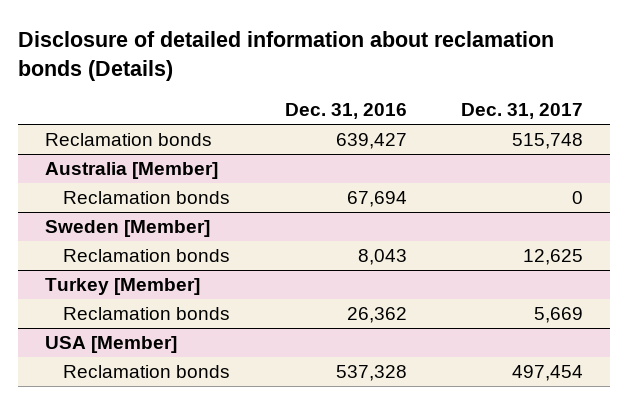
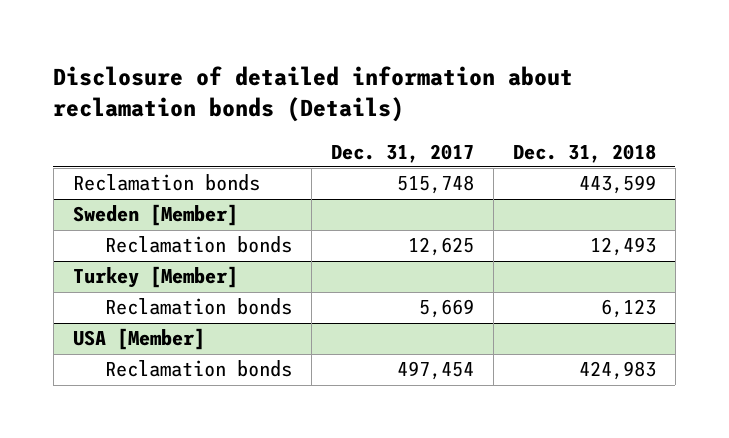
[284,103,407,120] Dec. 31, 2016 -> none
none -> [512,143,656,163] Dec. 31, 2018
[45,162,219,180] Australia [Member] -> none
[63,191,231,205] Reclamation bonds -> none

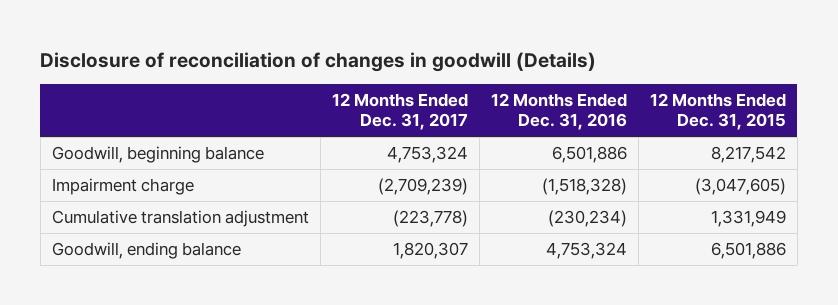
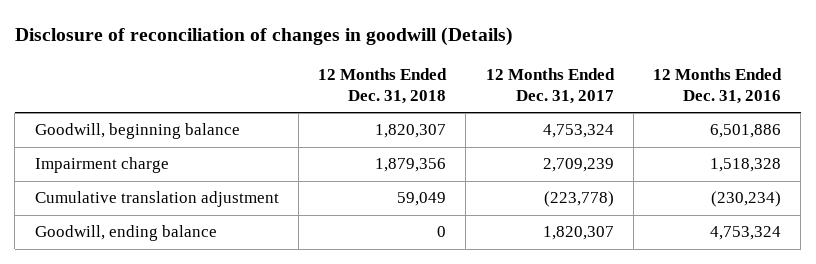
[649,92,786,131] 12 Months Ended Dec. 31, 2015 -> none
none -> [318,68,448,104] 12 Months Ended Dec. 31, 2018
[377,177,468,195] (2,709,239) -> [542,158,614,173] 2,709,239
[541,177,627,195] (1,518,328) -> [710,158,782,173] 1,518,328

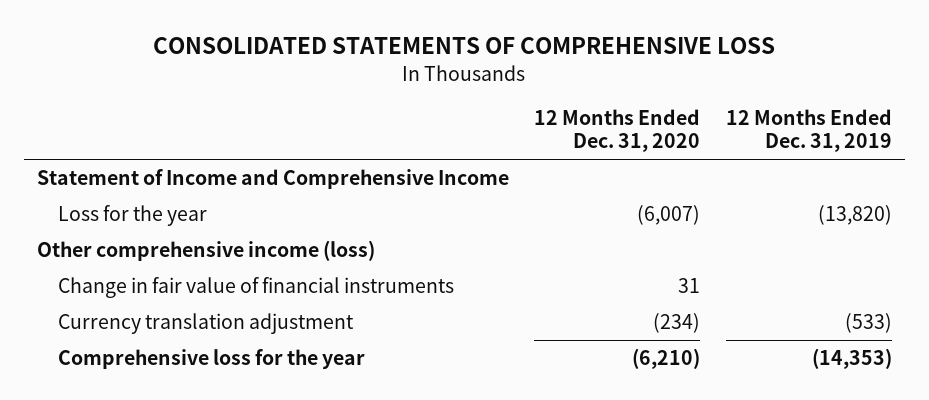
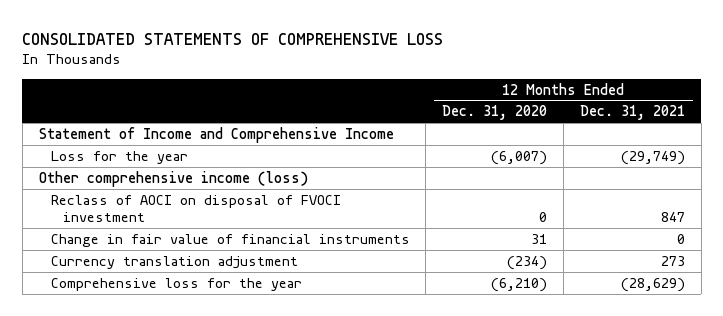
[725,108,892,153] 12 Months Ended Dec. 31, 2019 -> none
none -> [579,105,685,121] Dec. 31, 2021
none -> [50,194,341,223] Reclass of AOCI on disposal of FVOCI investment

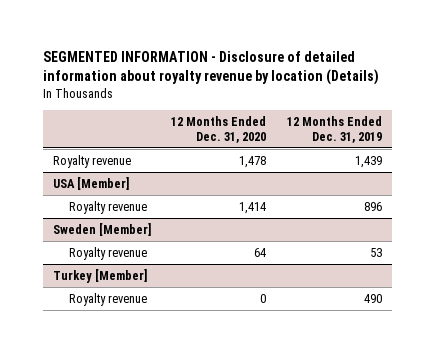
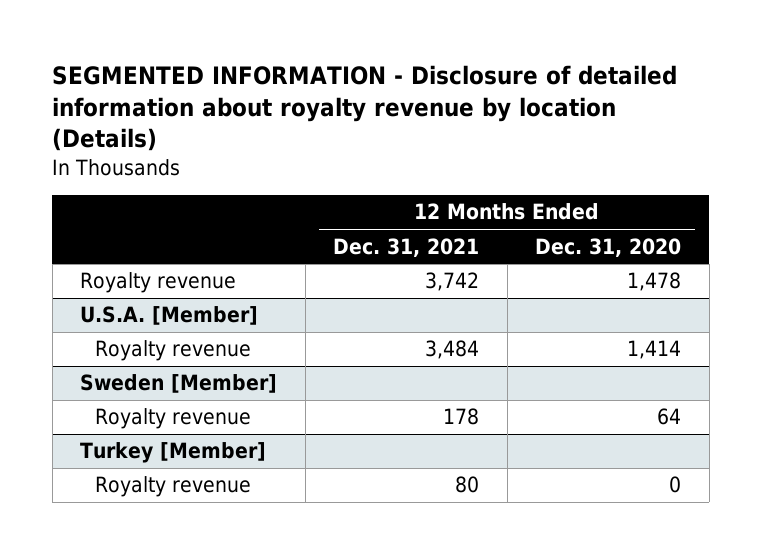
[286,116,382,143] 12 Months Ended Dec. 31, 2019 -> none
none -> [333,237,480,257] Dec. 31, 2021
[52,177,129,191] USA [Member] -> [80,306,259,326] U.S.A. [Member]

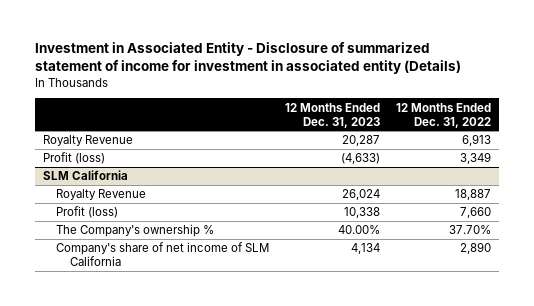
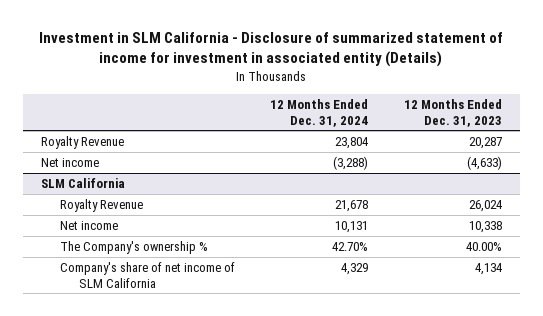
[34,41,461,74] Investment in Associated Entity - Disclosure of summarized statement of income for investment in associated entity (Details) -> [39,32,504,68] Investment in SLM California - Disclosure of summarized statement of income for investment in associated entity (Details)
[396,102,492,128] 12 Months Ended Dec. 31, 2022 -> none
none -> [270,98,369,127] 12 Months Ended Dec. 31, 2024
[42,152,105,165] Profit (loss) -> [40,157,99,167] Net income
[56,206,119,219] Profit (loss) -> [60,220,119,230] Net income

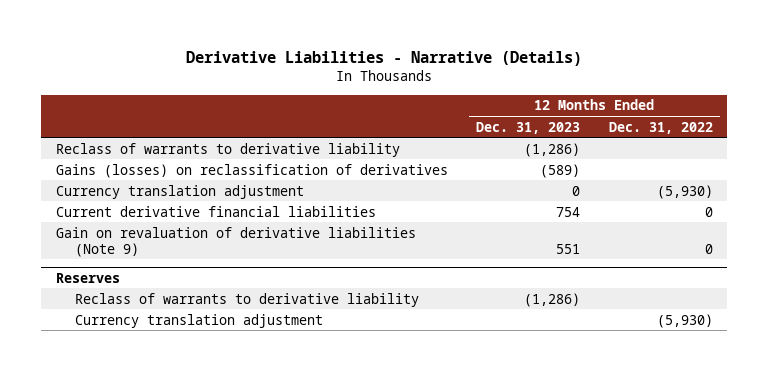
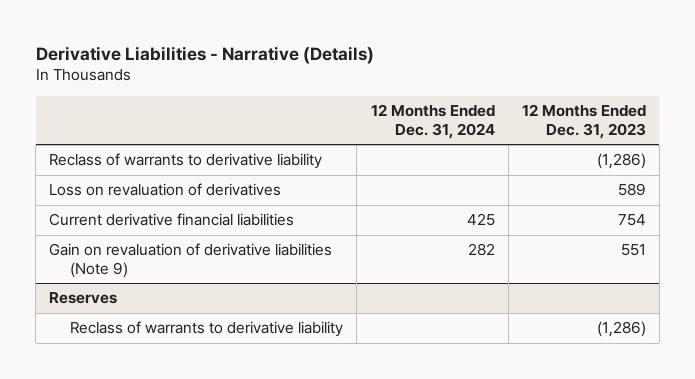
[608,121,713,134] Dec. 31, 2022 -> none
none -> [370,104,495,139] 12 Months Ended Dec. 31, 2024
[55,184,304,199] Currency translation adjustment -> none
[55,163,448,178] Gains (losses) on reclassification of derivatives -> [49,183,282,197] Loss on revaluation of derivatives
[540,163,581,178] (589) -> [617,183,646,197] 589
[75,313,324,328] Currency translation adjustment -> none

